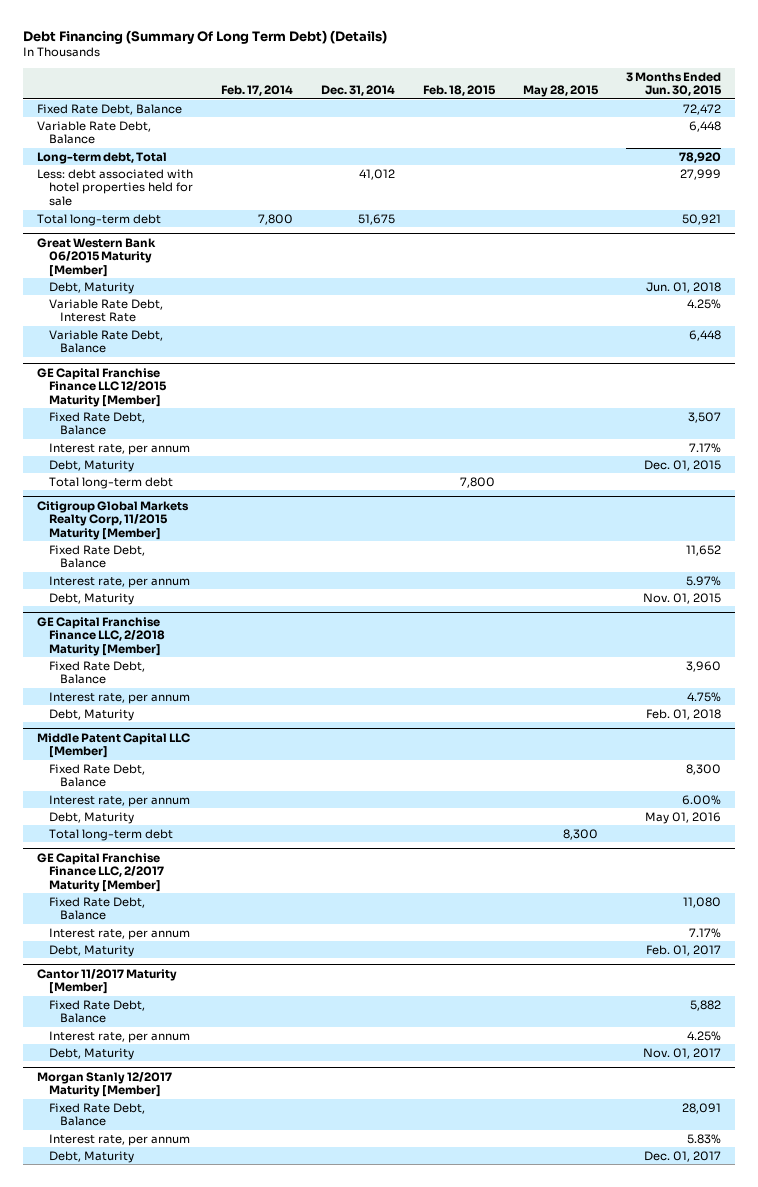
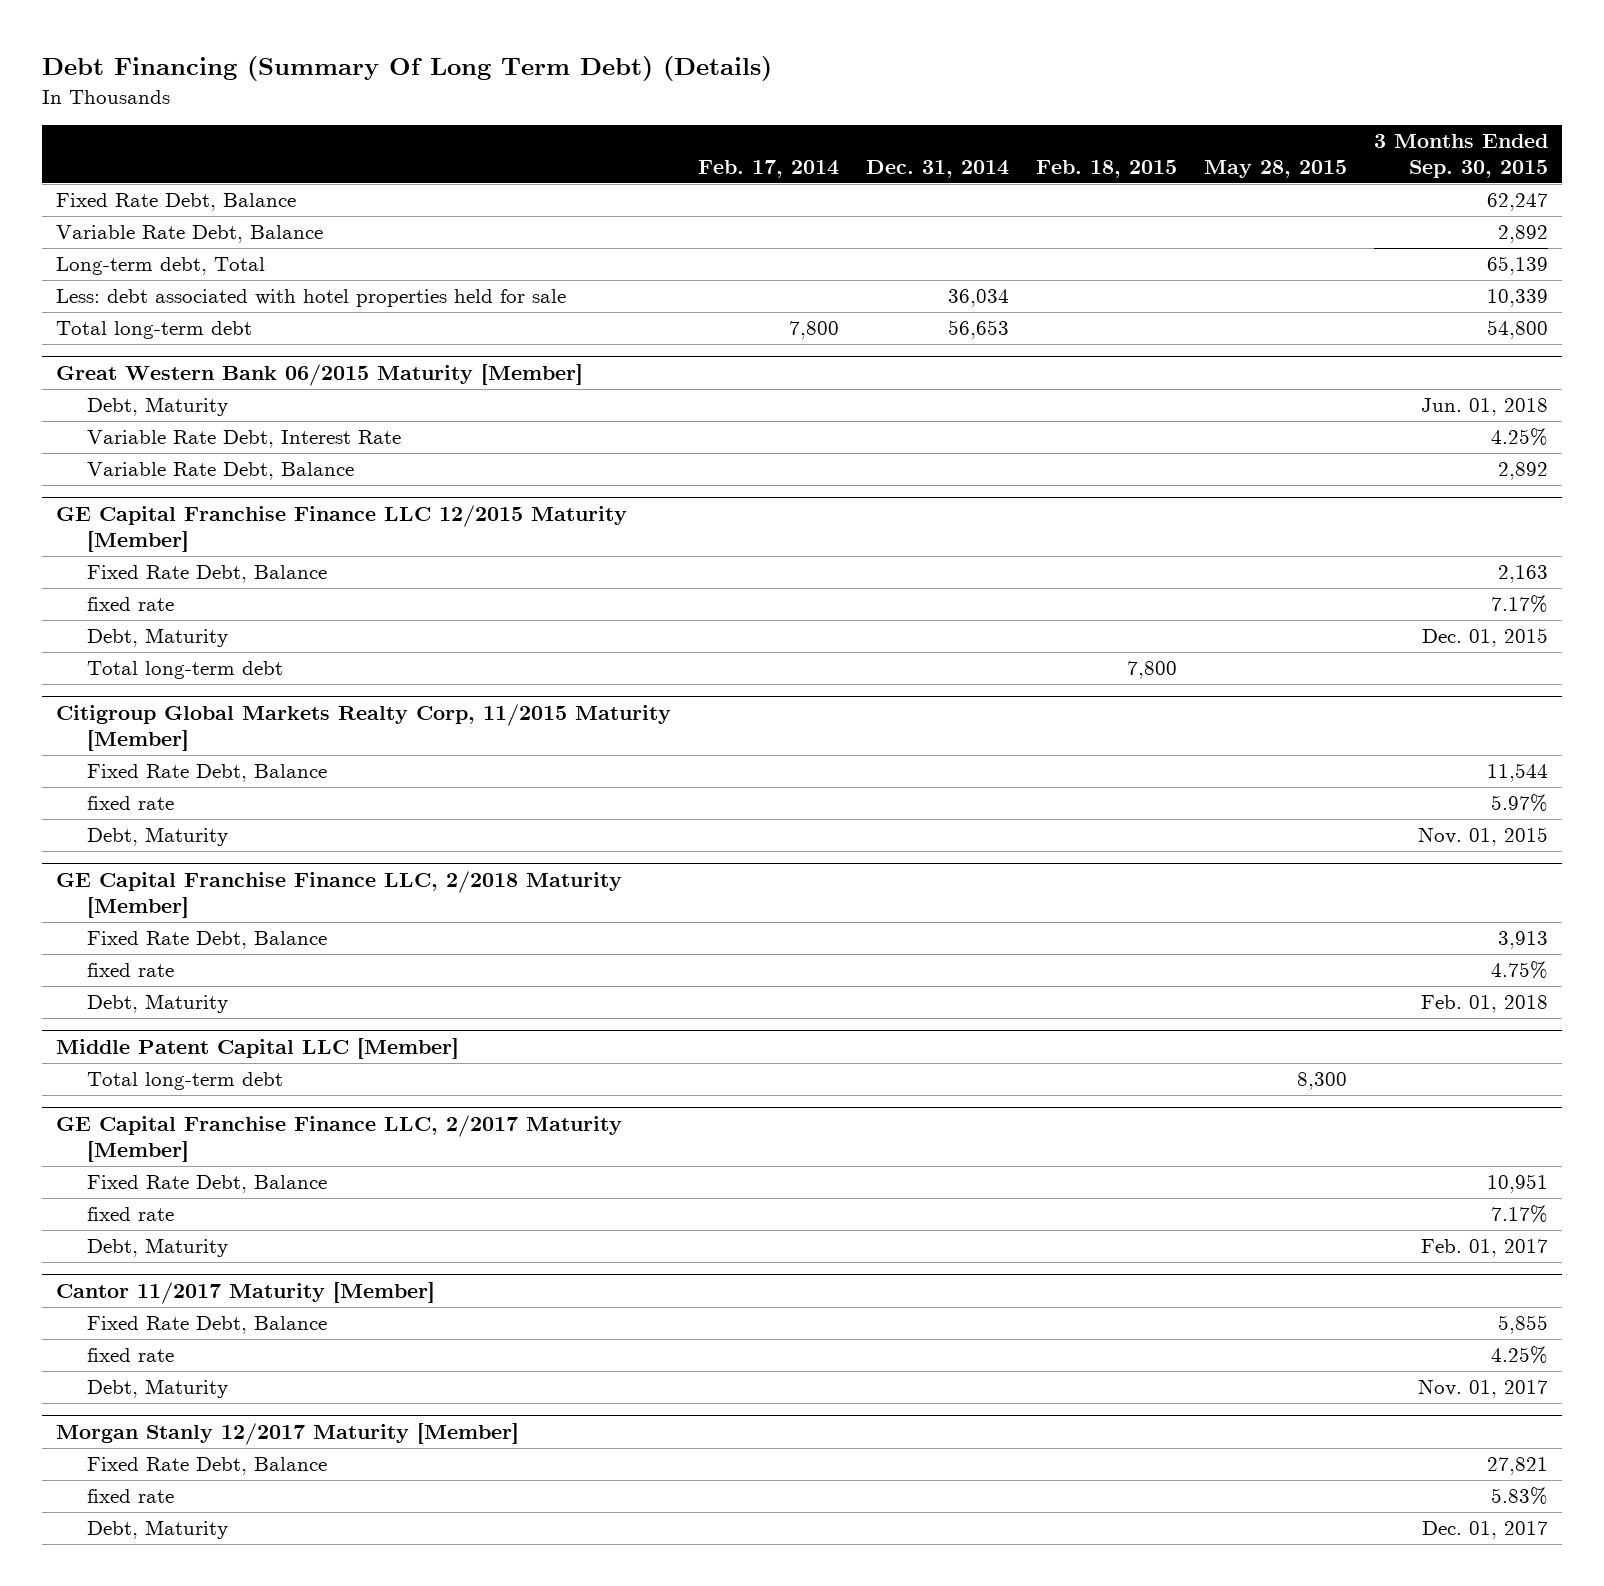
[626,71,723,97] 3 Months Ended Jun. 30, 2015 -> none
none -> [1374,134,1549,179] 3 Months Ended Sep. 30, 2015
[359,168,396,180] 41,012 -> [948,289,1010,308] 36,034
[358,213,396,225] 51,675 -> [948,320,1010,340] 56,653
[48,442,190,455] Interest rate, per annum -> [86,597,174,612] fixed rate
[48,575,190,588] Interest rate, per annum -> [86,796,174,811] fixed rate
[48,691,190,704] Interest rate, per annum -> [86,963,174,978] fixed rate
[48,763,145,788] Fixed Rate Debt, Balance -> none
[48,794,190,807] Interest rate, per annum -> none
[48,811,134,824] Debt, Maturity -> none
[48,927,190,940] Interest rate, per annum -> [86,1207,174,1222] fixed rate
[48,1030,190,1043] Interest rate, per annum -> [86,1348,174,1363] fixed rate
[48,1133,190,1146] Interest rate, per annum -> [86,1489,174,1504] fixed rate

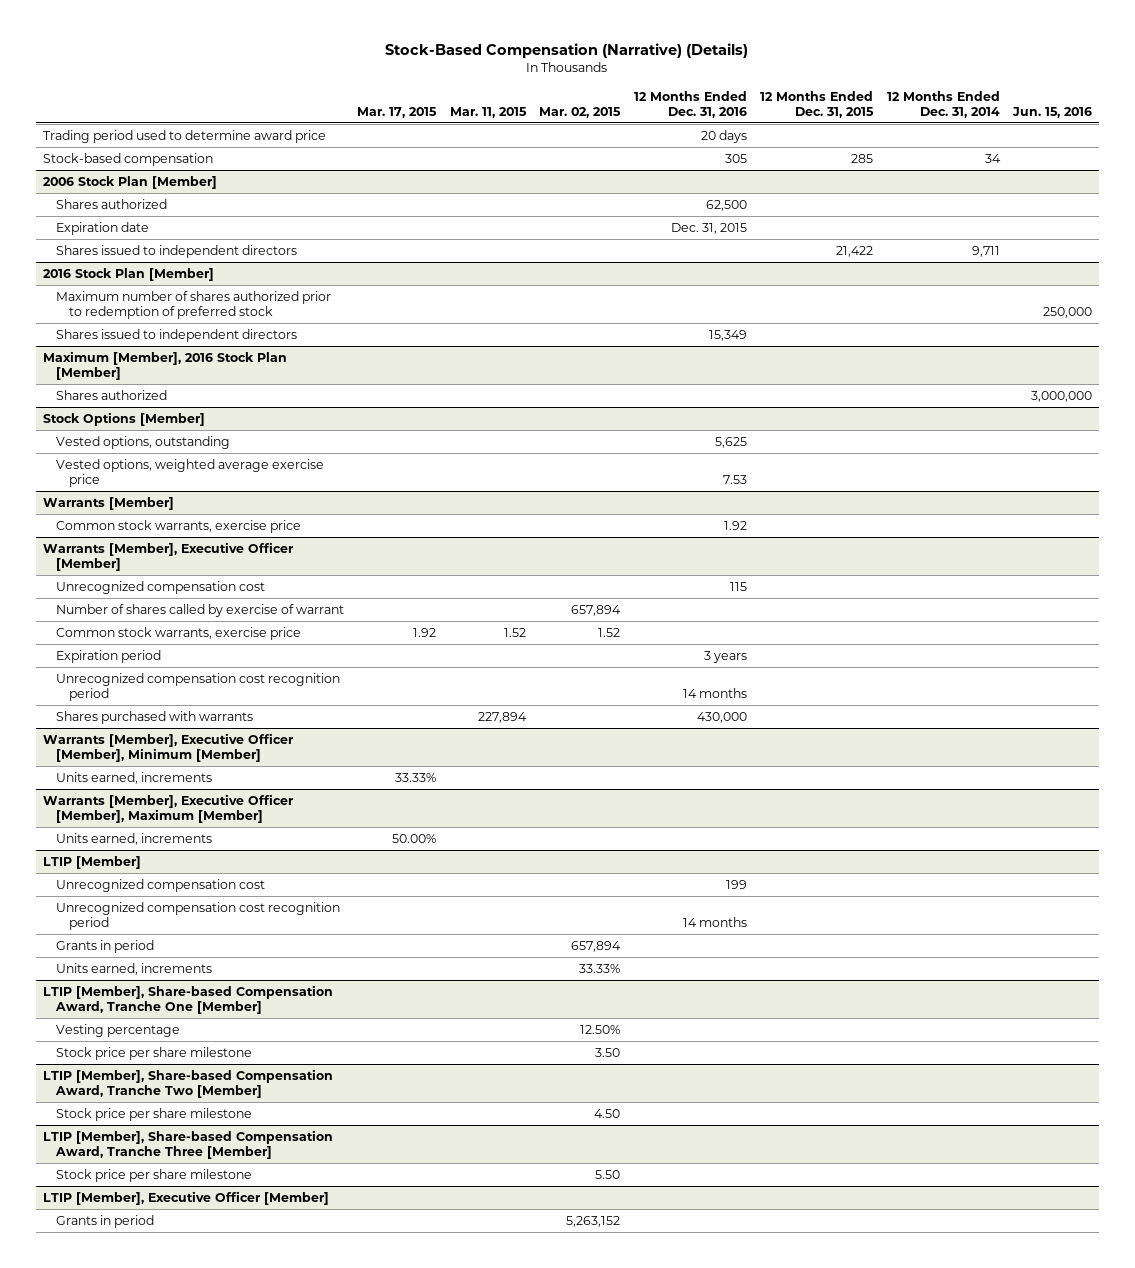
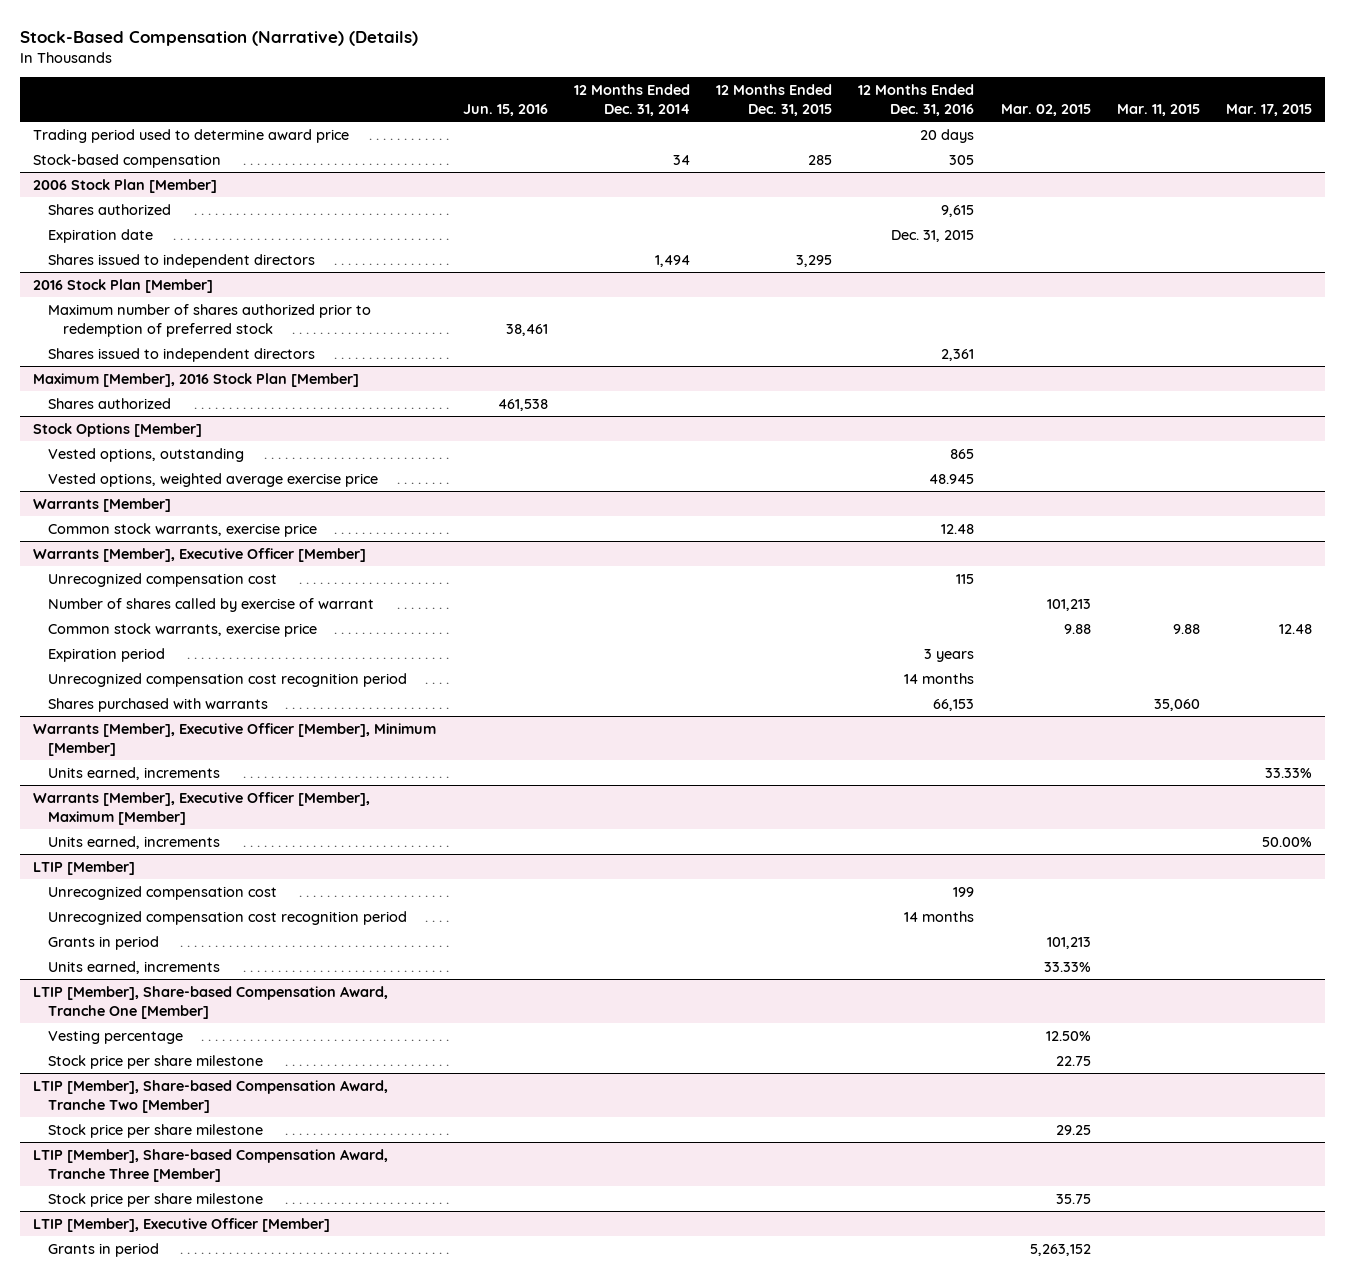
[705,200,747,212] 62,500 -> [941,204,975,217] 9,615
[836,246,874,258] 21,422 -> [796,254,833,267] 3,295
[971,246,1000,258] 9,711 -> [654,254,690,267] 1,494
[1042,307,1092,319] 250,000 -> [505,323,548,336] 38,461
[708,330,747,342] 15,349 -> [941,348,975,361] 2,361
[1030,391,1092,403] 3,000,000 -> [497,398,548,411] 461,538
[714,437,747,449] 5,625 -> [950,448,975,459] 865
[722,475,747,485] 7.53 -> [929,473,975,484] 48.945
[723,521,747,531] 1.92 -> [941,523,975,534] 12.48
[571,605,622,617] 657,894 -> [1046,598,1091,611] 101,213
[413,628,437,638] 1.92 -> [1279,623,1313,634] 12.48
[503,628,526,638] 1.52 -> [1172,623,1200,634] 9.88
[598,628,621,638] 1.52 -> [1063,623,1091,634] 9.88
[477,712,527,724] 227,894 -> [1153,698,1200,711] 35,060
[696,712,747,724] 430,000 -> [933,698,975,711] 66,153
[571,941,622,953] 657,894 -> [1046,936,1091,949] 101,213
[595,1048,621,1058] 3.50 -> [1055,1055,1091,1066] 22.75
[594,1109,621,1119] 4.50 -> [1055,1124,1091,1135] 29.25
[595,1170,621,1180] 5.50 -> [1055,1193,1091,1204] 35.75

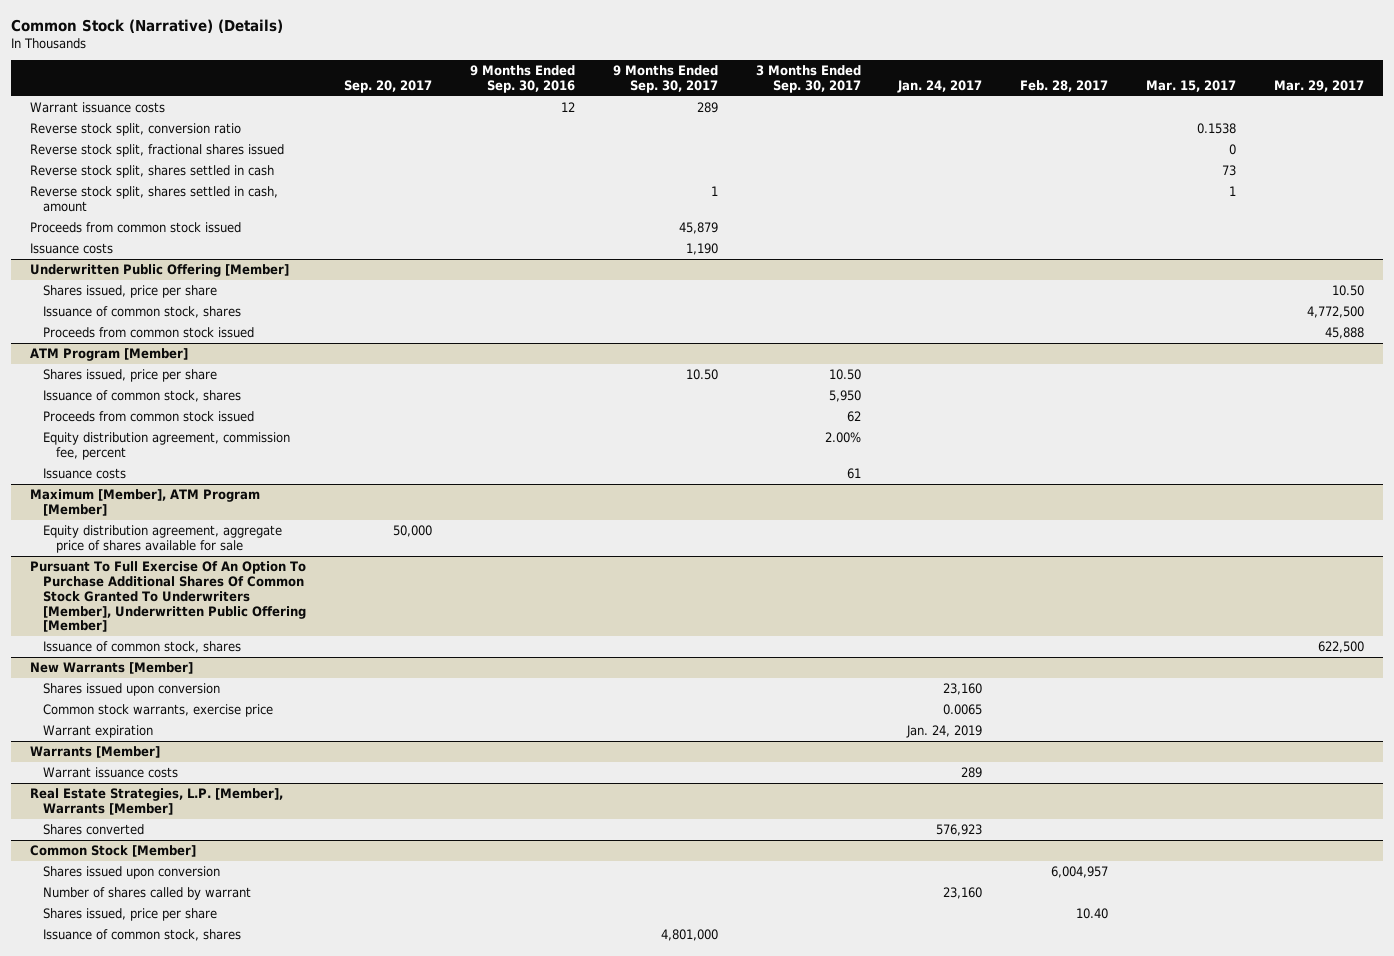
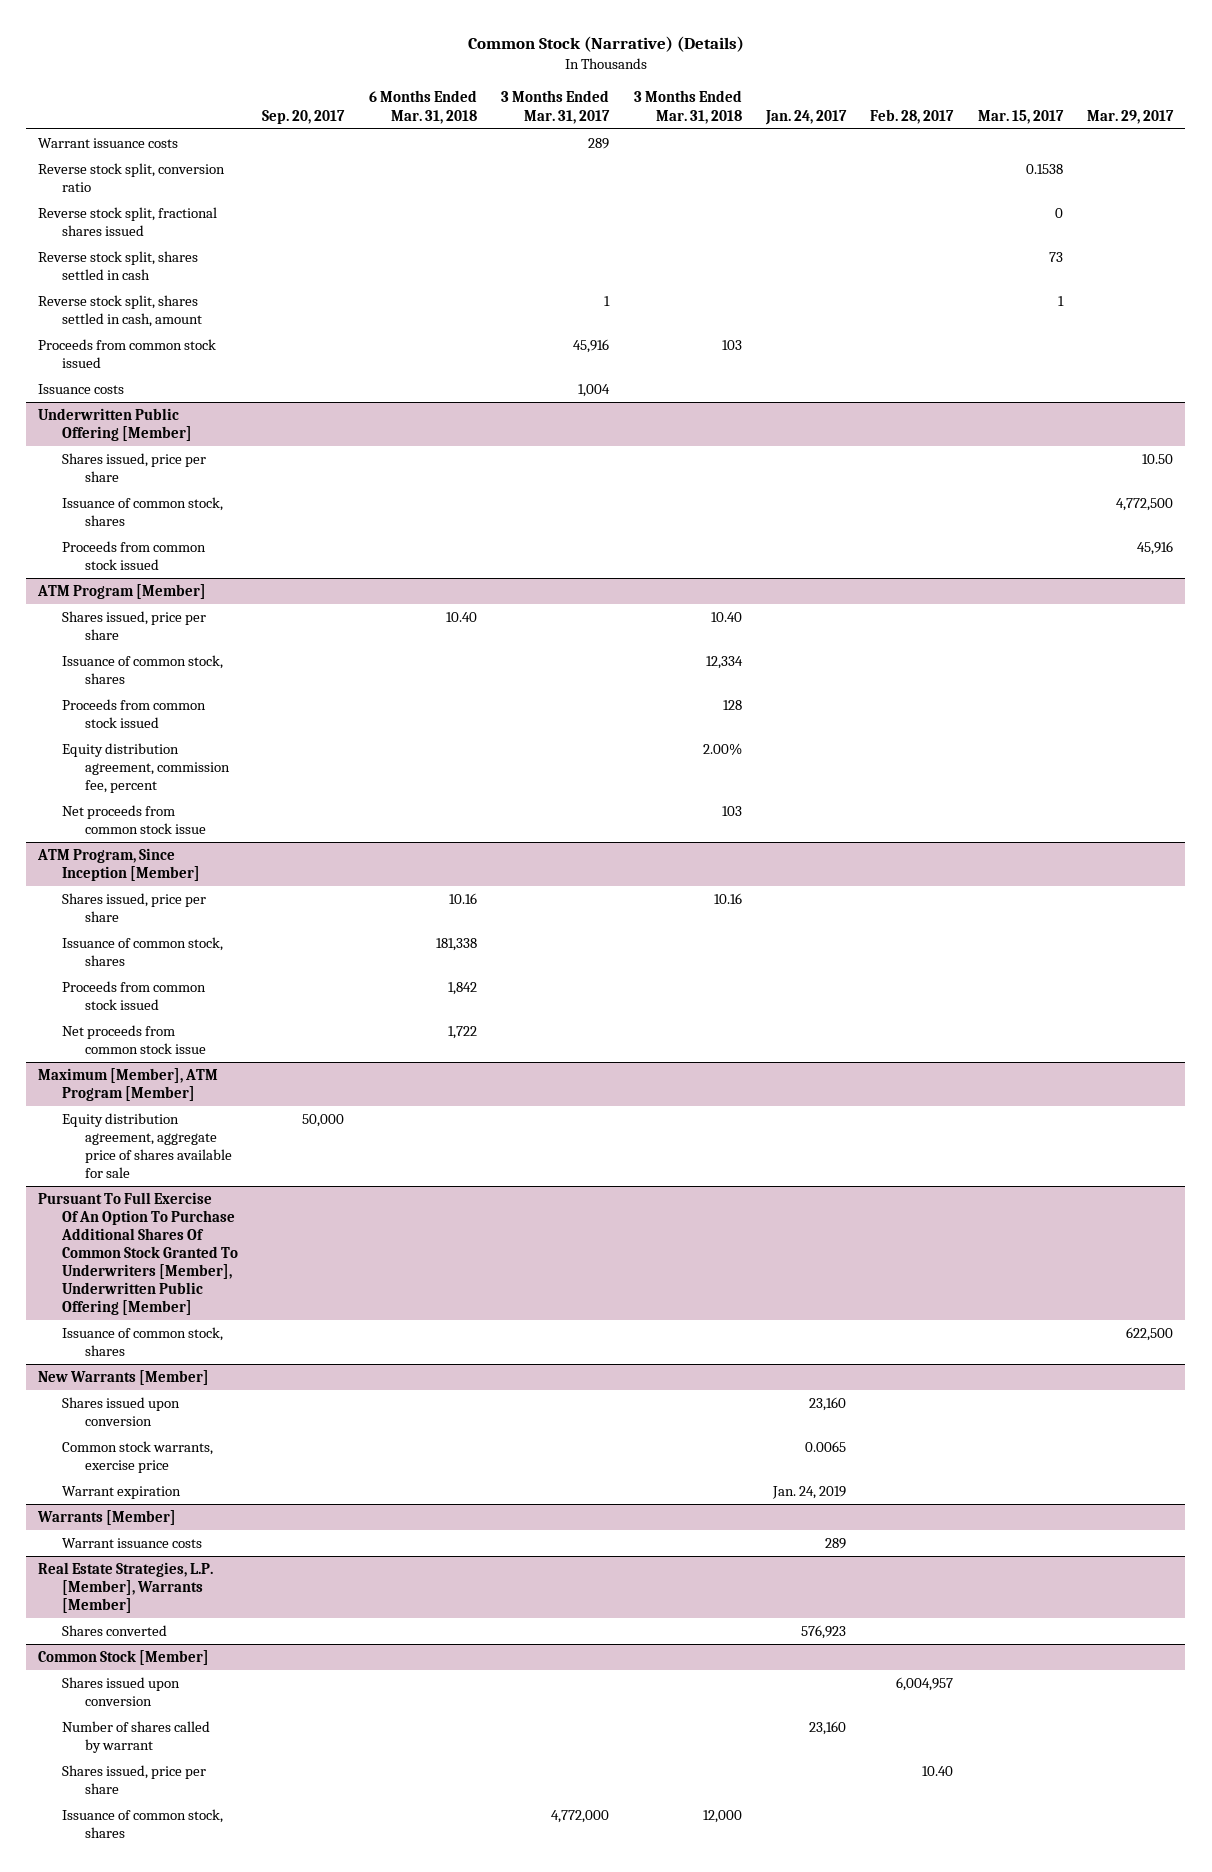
[469,65,575,94] 9 Months Ended Sep. 30, 2016 -> none
[612,65,718,94] 9 Months Ended Sep. 30, 2017 -> none
[755,65,861,94] 3 Months Ended Sep. 30, 2017 -> none
none -> [368,90,477,124] 6 Months Ended Mar. 31, 2018
none -> [501,90,611,124] 3 Months Ended Mar. 31, 2017
none -> [633,90,742,124] 3 Months Ended Mar. 31, 2018
[1325,326,1365,339] 45,888 -> [1137,541,1174,556] 45,916
[43,467,127,479] Issuance costs -> none
none -> [61,805,207,835] Net proceeds from common stock issue
none -> [37,848,200,882] ATM Program, Since Inception [Member]
none -> [61,893,206,923] Shares issued, price per share
none -> [61,937,223,967] Issuance of common stock, shares
none -> [61,981,206,1011] Proceeds from common stock issued
none -> [61,1025,207,1055] Net proceeds from common stock issue

